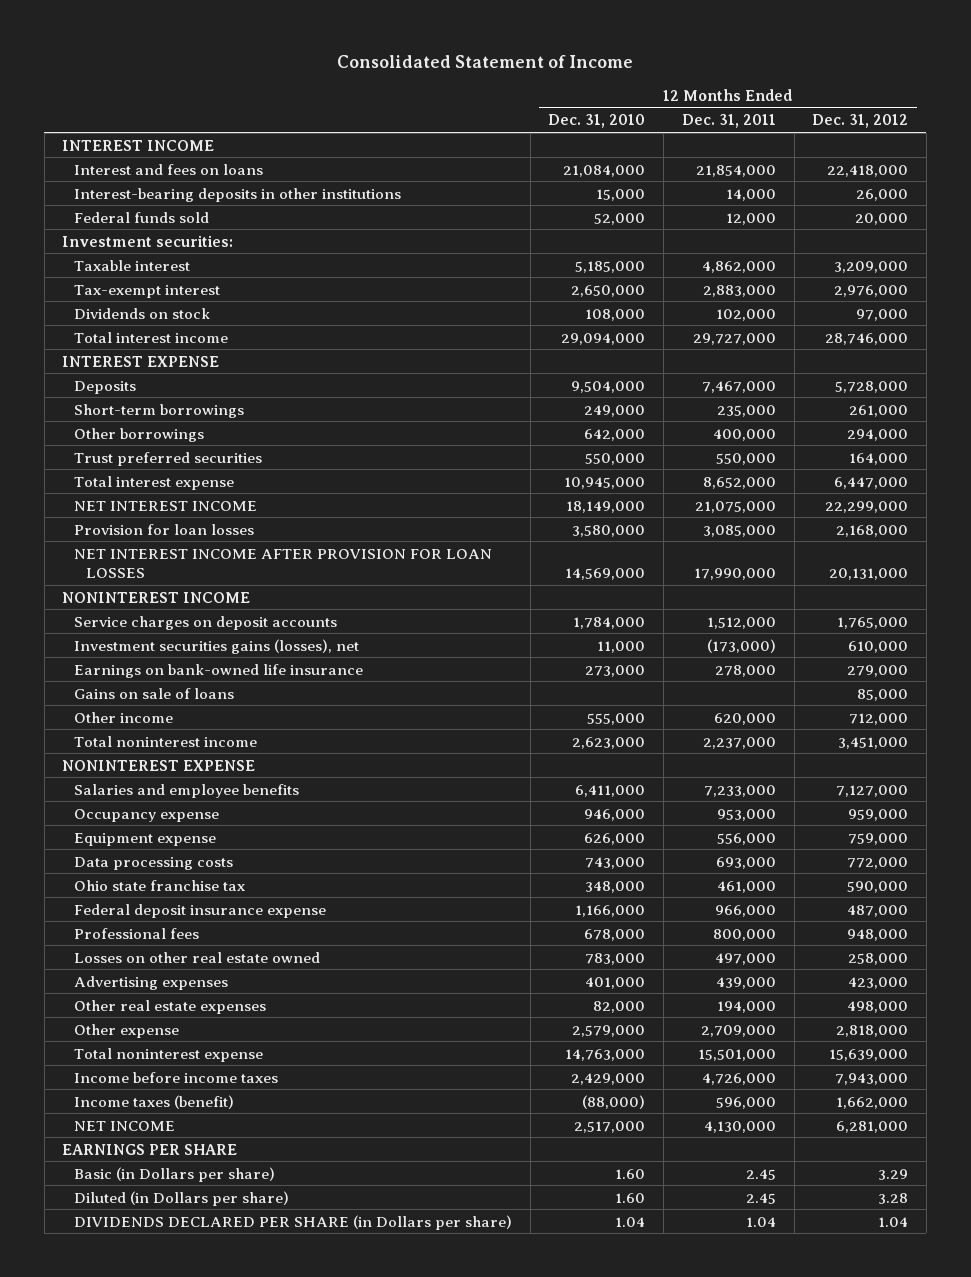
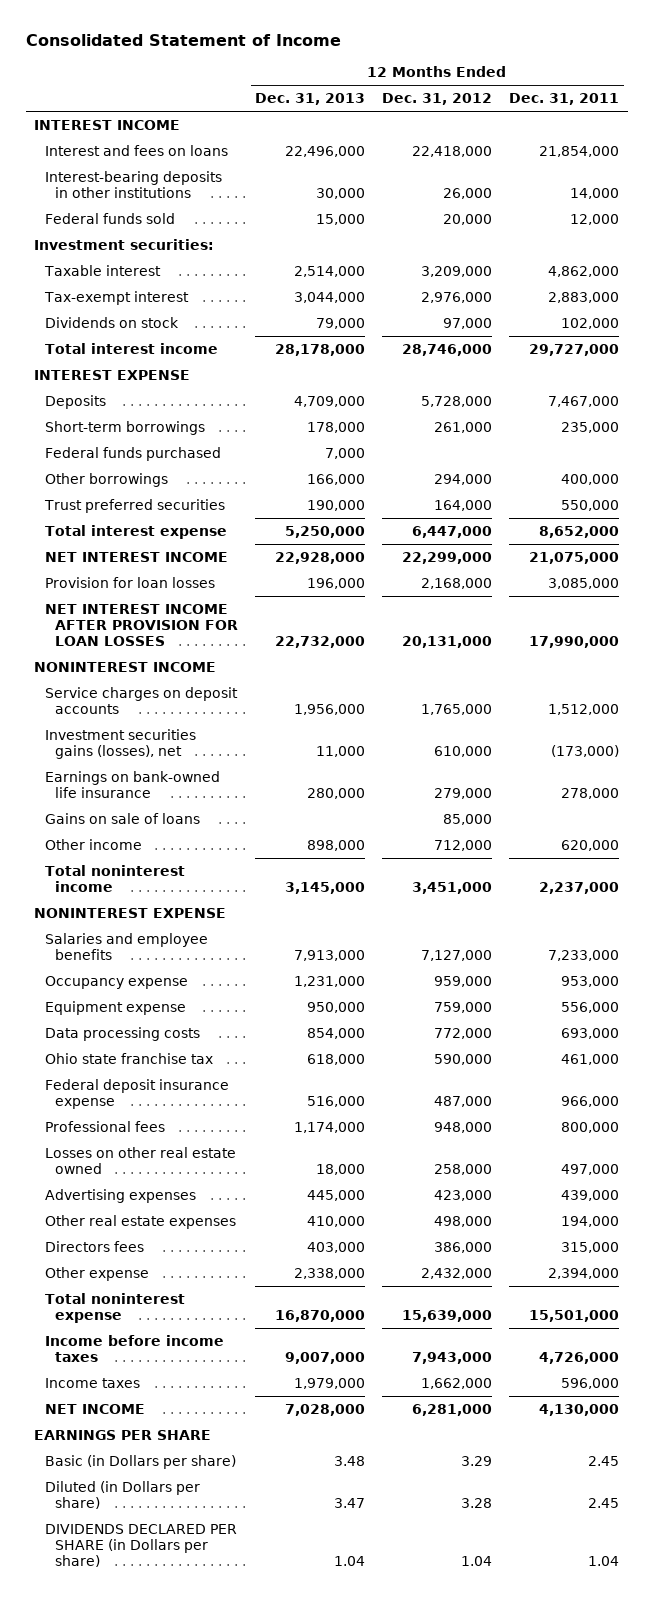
[548,114,646,129] Dec. 31, 2010 -> none
none -> [255,93,366,106] Dec. 31, 2013
none -> [44,446,221,461] Federal funds purchased
none -> [44,1240,144,1252] Directors fees
[700,1024,776,1037] 2,709,000 -> [548,1267,620,1279] 2,394,000
[836,1024,909,1037] 2,818,000 -> [421,1267,493,1279] 2,432,000
[73,1094,234,1109] Income taxes (benefit) -> [44,1377,140,1388] Income taxes

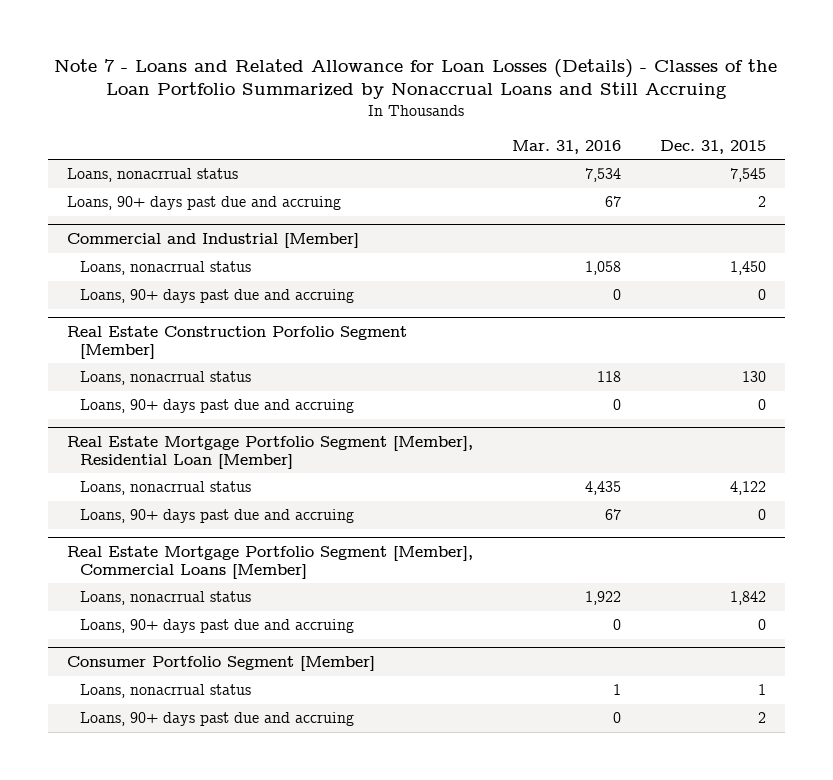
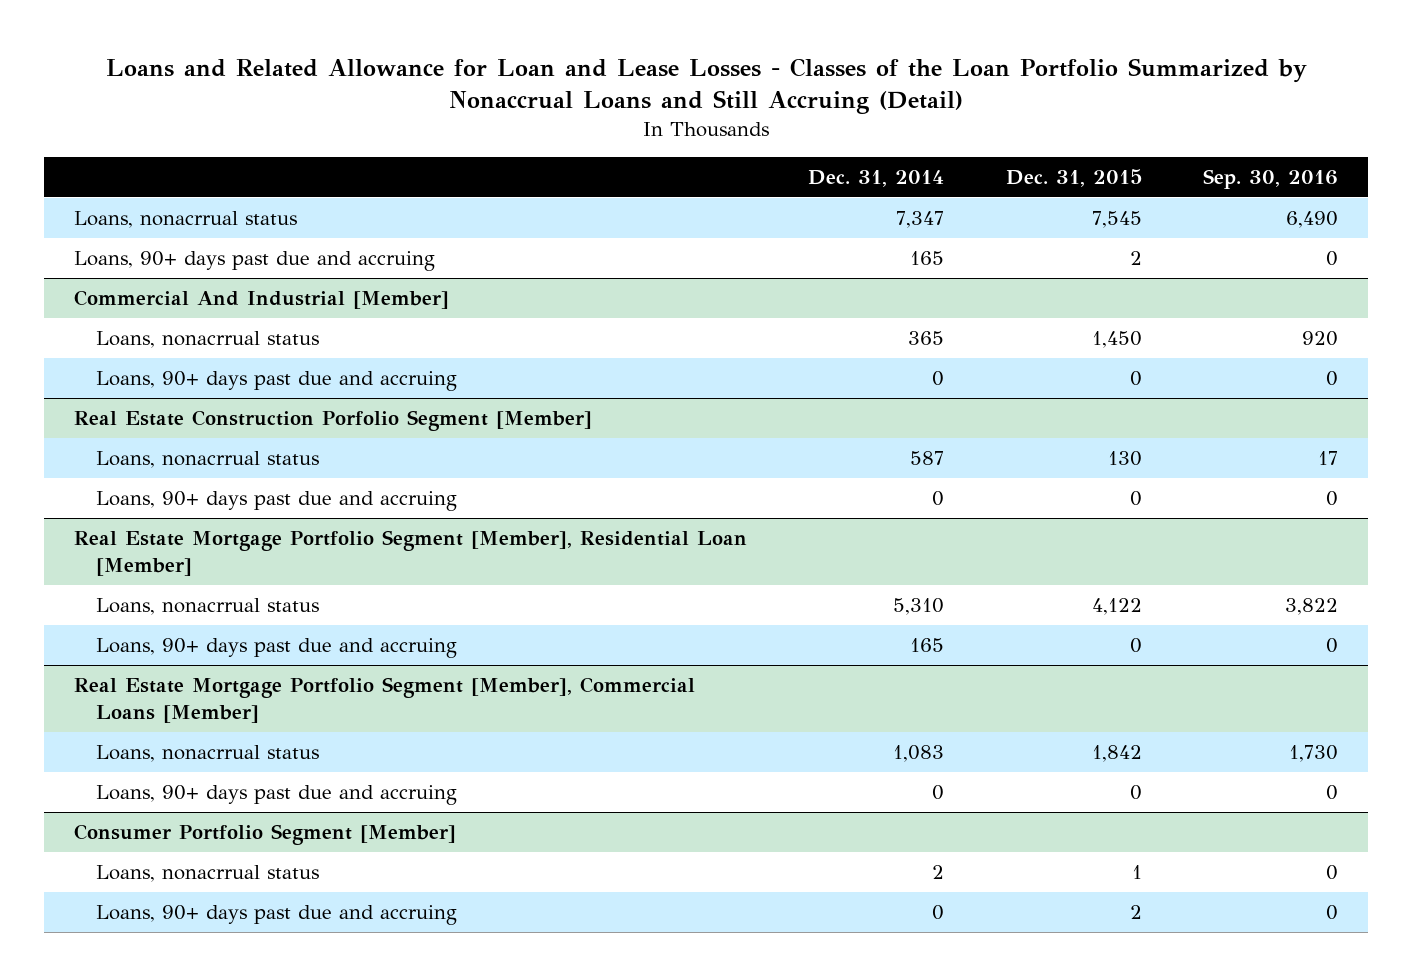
[54,58,778,100] Note 7 - Loans and Related Allowance for Loan Losses (Details) - Classes of the Loan Portfolio Summarized by Nonaccrual Loans and Still Accruing -> [106,57,1308,115] Loans and Related Allowance for Loan and Lease Losses - Classes of the Loan Portfolio Summarized by Nonaccrual Loans and Still Accruing (Detail)
[511,139,621,154] Mar. 31, 2016 -> none
none -> [808,169,945,187] Dec. 31, 2014
none -> [1202,168,1338,189] Sep. 30, 2016
[67,233,360,249] Commercial and Industrial [Member] -> [74,290,450,310] Commercial And Industrial [Member]

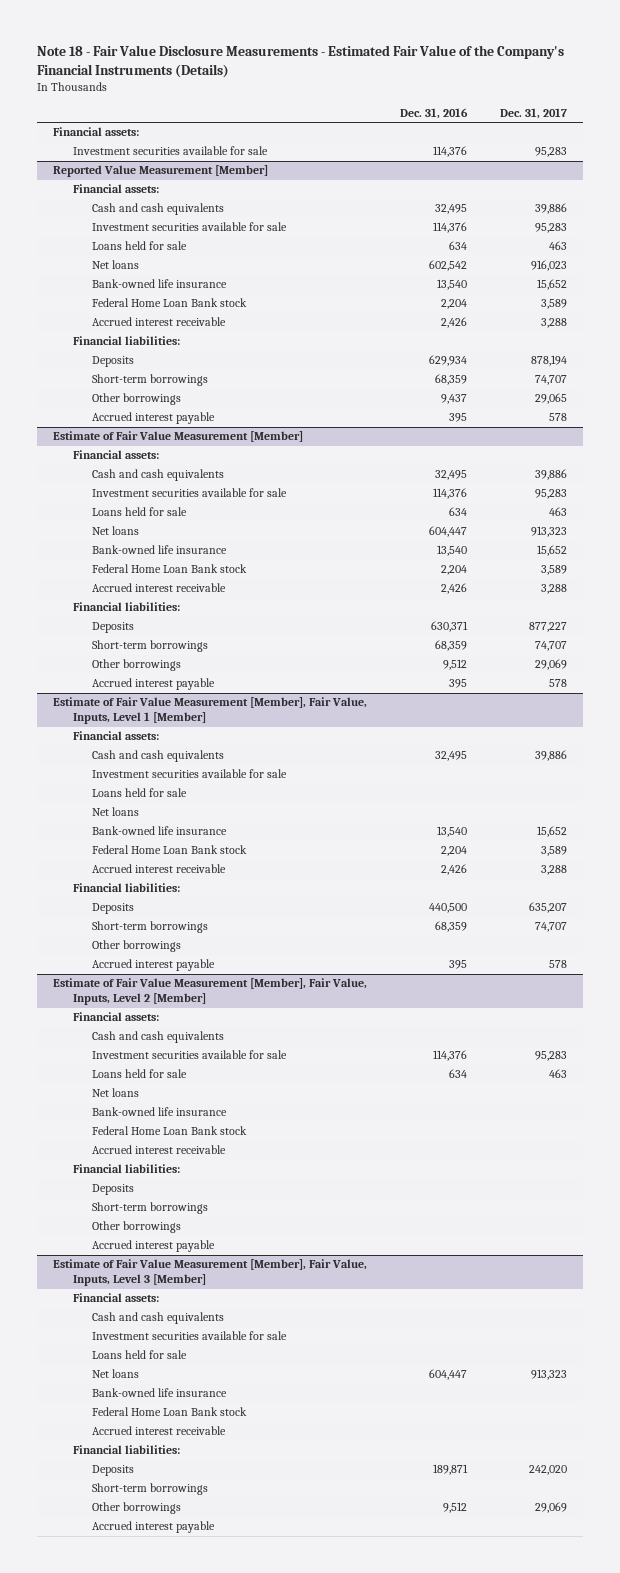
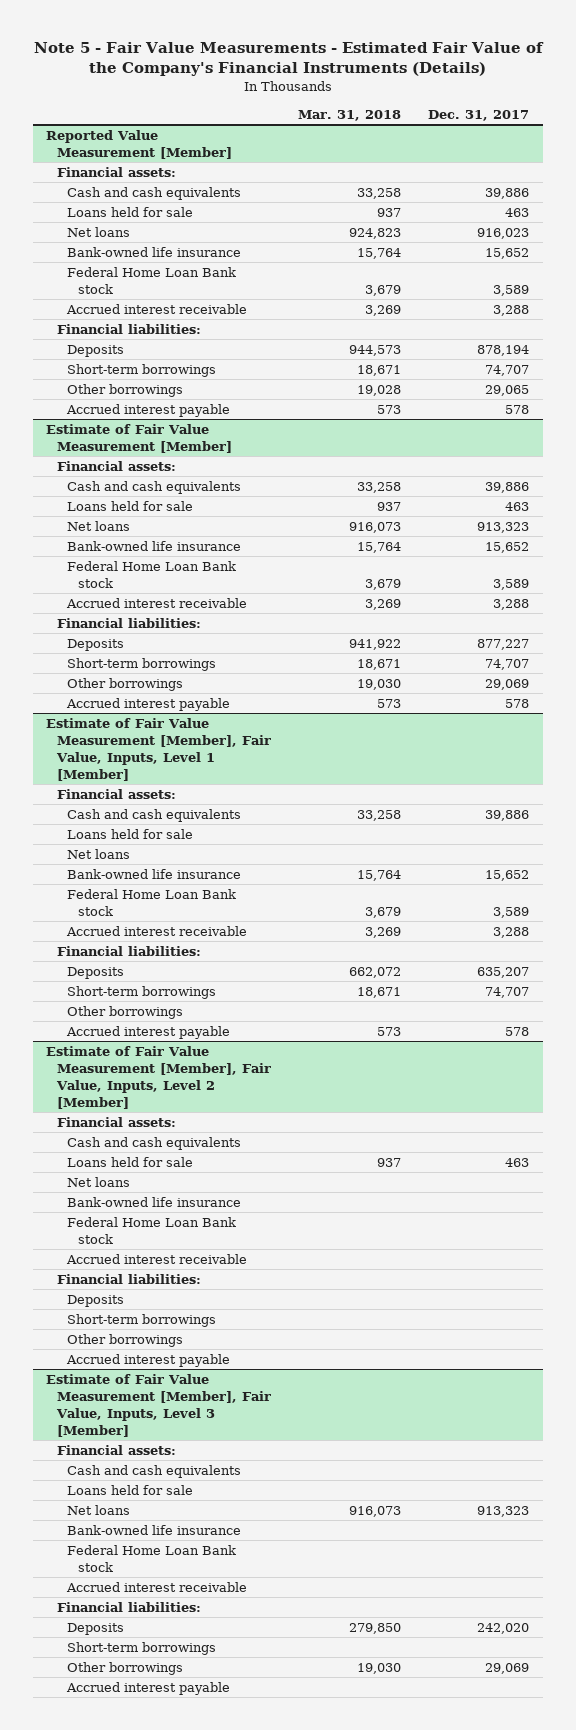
[37,44,565,78] Note 18 - Fair Value Disclosure Measurements - Estimated Fair Value of the Company's Financial Instruments (Details) -> [33,42,544,77] Note 5 - Fair Value Measurements - Estimated Fair Value of the Company's Financial Instruments (Details)
[400,107,469,119] Dec. 31, 2016 -> none
none -> [298,110,402,122] Mar. 31, 2018
[53,127,140,137] Financial assets: -> none
[72,146,268,156] Investment securities available for sale -> none
[91,222,287,232] Investment securities available for sale -> none
[91,488,287,498] Investment securities available for sale -> none
[91,769,287,779] Investment securities available for sale -> none
[91,1050,287,1060] Investment securities available for sale -> none
[91,1331,287,1341] Investment securities available for sale -> none

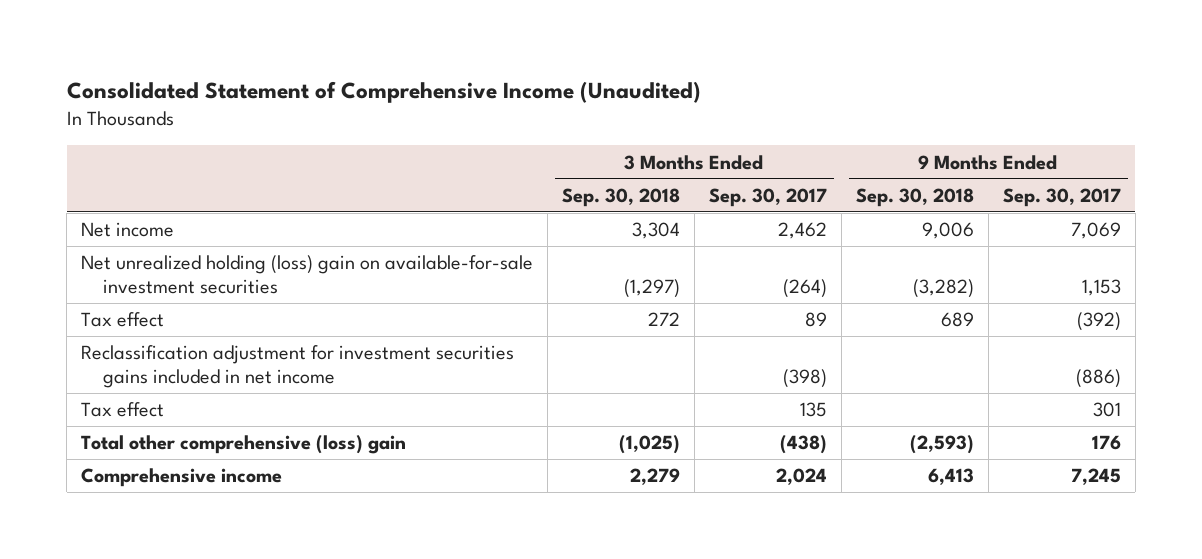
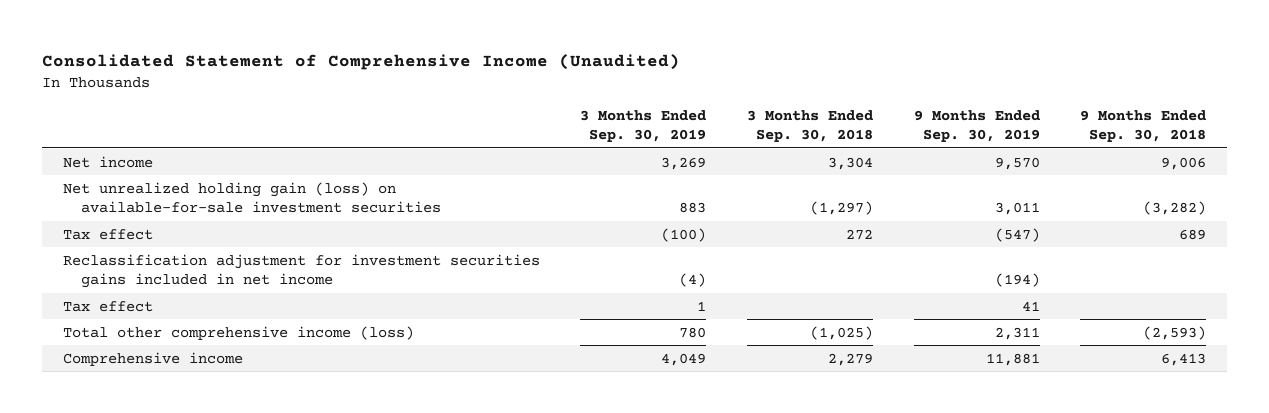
[708,187,827,207] Sep. 30, 2017 -> none
[1002,187,1121,207] Sep. 30, 2017 -> none
none -> [580,109,707,142] 3 Months Ended Sep. 30, 2019
none -> [913,109,1040,142] 9 Months Ended Sep. 30, 2019
[81,255,534,295] Net unrealized holding (loss) gain on available-for-sale investment securities -> [62,181,441,214] Net unrealized holding gain (loss) on available-for-sale investment securities
[81,435,407,455] Total other comprehensive (loss) gain -> [62,325,414,340] Total other comprehensive income (loss)

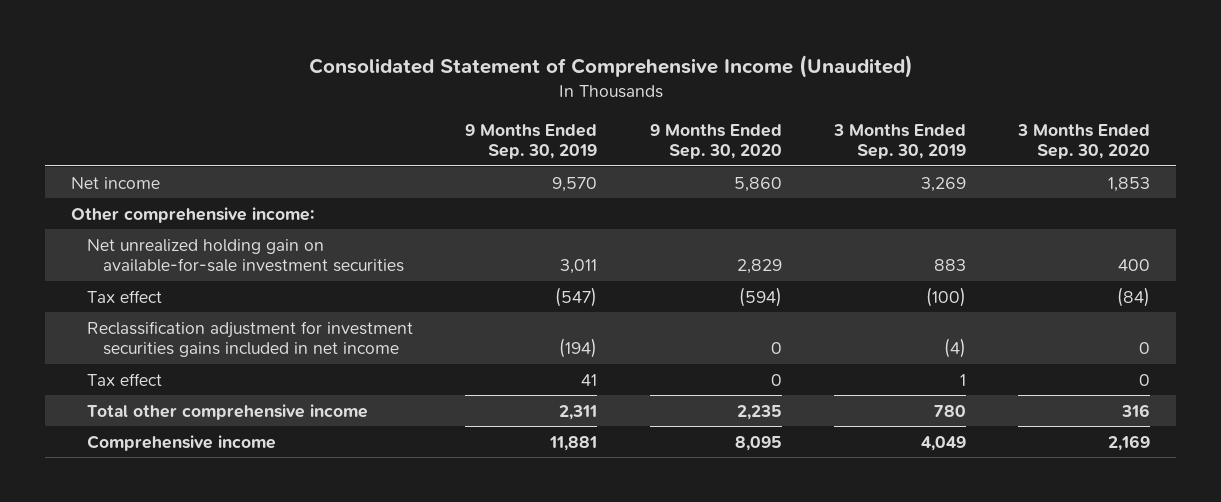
[746,109,873,142] 3 Months Ended Sep. 30, 2018 -> none
[1080,109,1207,142] 9 Months Ended Sep. 30, 2018 -> none
none -> [649,123,782,160] 9 Months Ended Sep. 30, 2020
none -> [1016,123,1150,160] 3 Months Ended Sep. 30, 2020
none -> [71,206,315,223] Other comprehensive income:
[62,181,441,214] Net unrealized holding gain (loss) on available-for-sale investment securities -> [87,238,405,273] Net unrealized holding gain on available-for-sale investment securities
[62,325,414,340] Total other comprehensive income (loss) -> [87,403,369,420] Total other comprehensive income

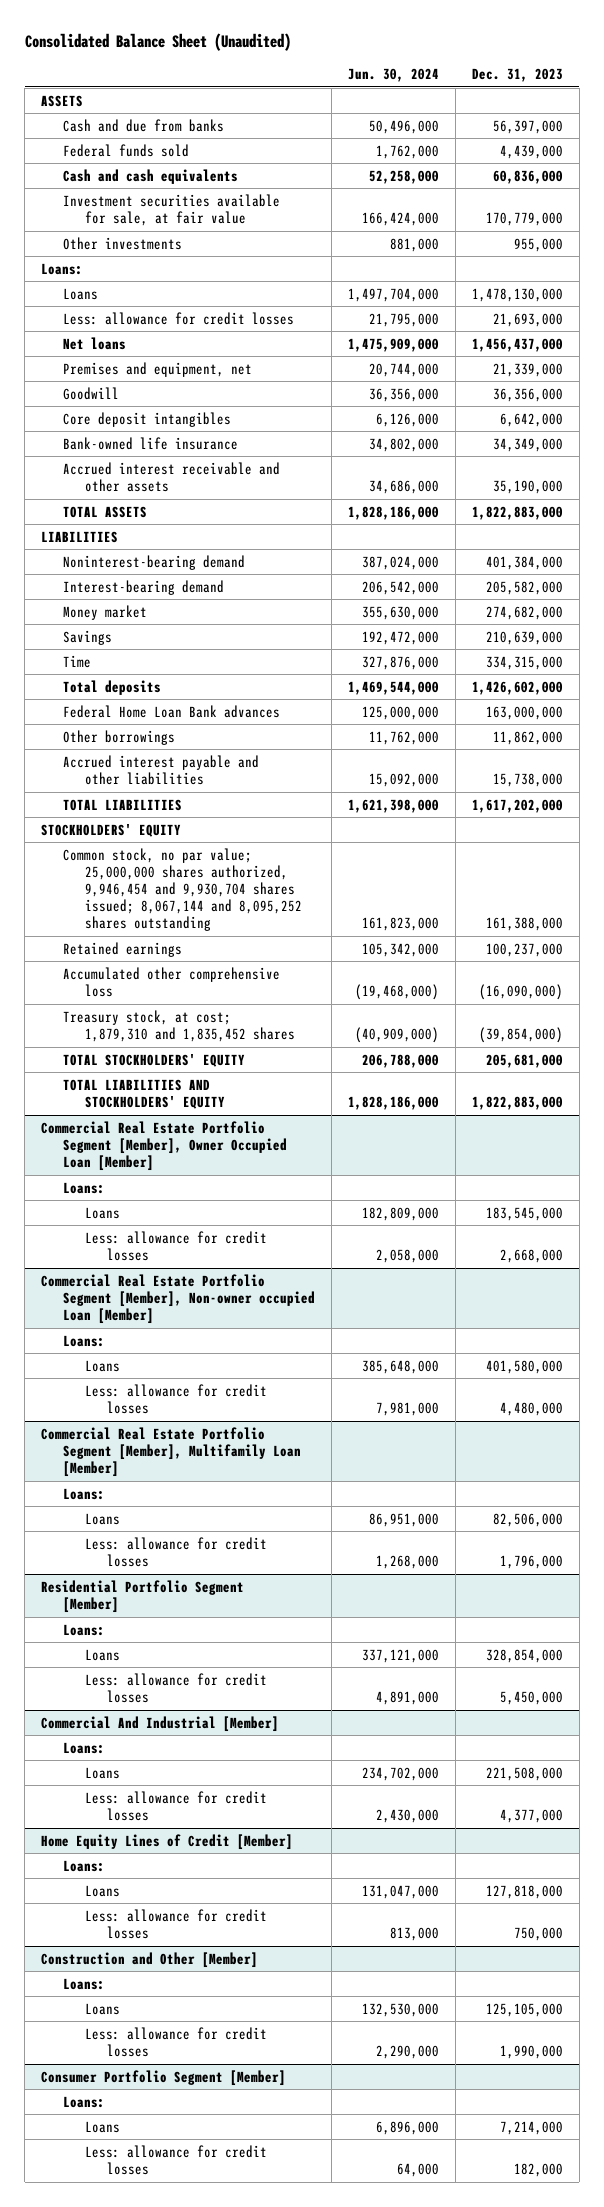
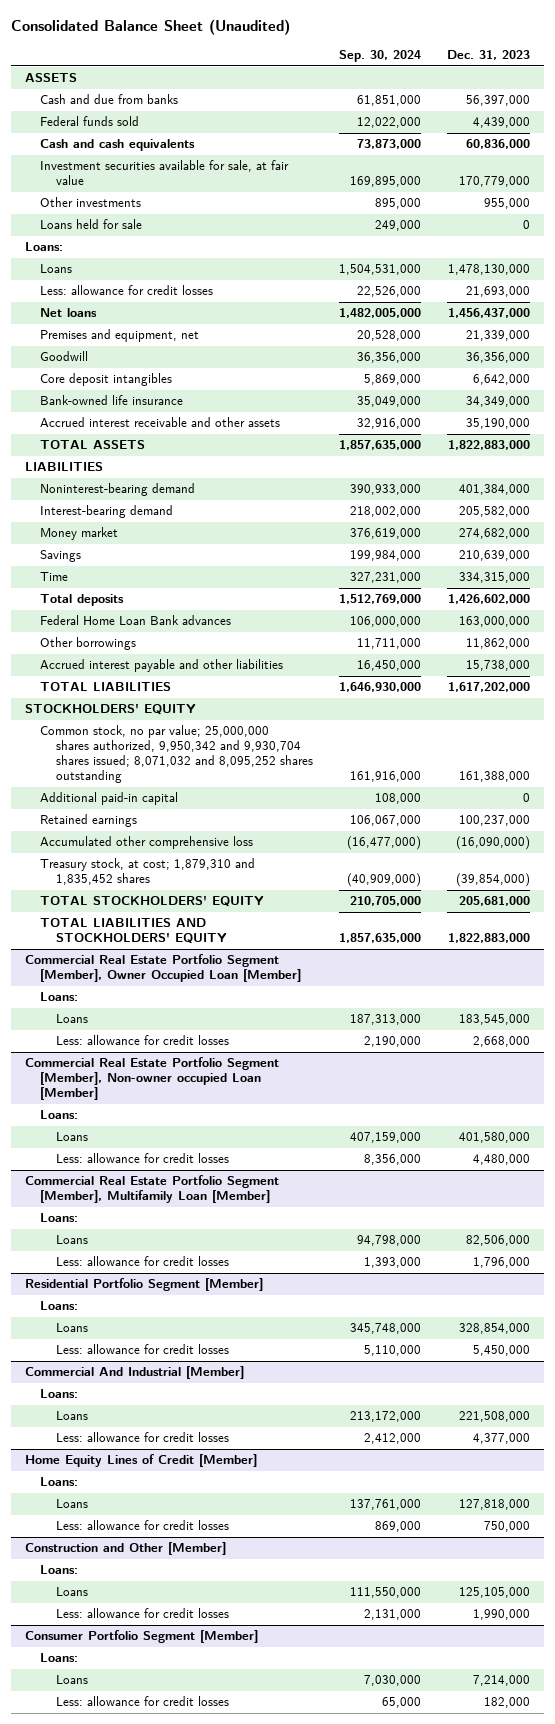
[348,67,440,82] Jun. 30, 2024 -> none
none -> [338,50,421,63] Sep. 30, 2024
none -> [40,219,143,230] Loans held for sale
[63,847,303,932] Common stock, no par value; 25,000,000 shares authorized, 9,946,454 and 9,930,704 shares issued; 8,067,144 and 8,095,252 shares outstanding -> [40,725,313,784] Common stock, no par value; 25,000,000 shares authorized, 9,950,342 and 9,930,704 shares issued; 8,071,032 and 8,095,252 shares outstanding
none -> [40,792,179,806] Additional paid-in capital

